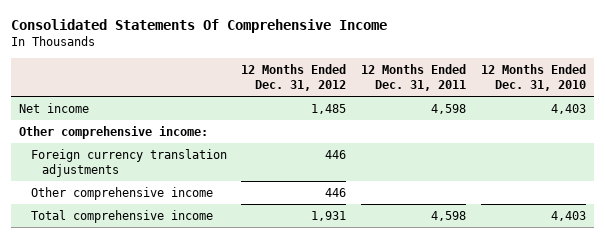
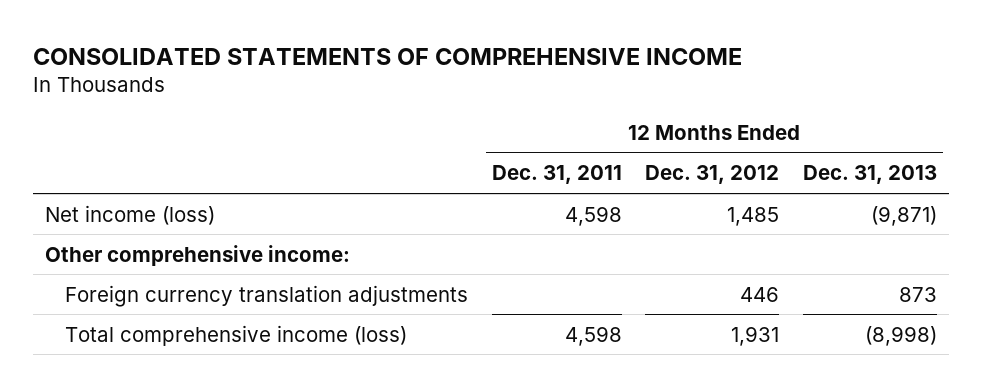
[11,18,388,33] Consolidated Statements Of Comprehensive Income -> [32,47,742,65] CONSOLIDATED STATEMENTS OF COMPREHENSIVE INCOME
[481,63,587,92] 12 Months Ended Dec. 31, 2010 -> none
none -> [802,165,937,185] Dec. 31, 2013
[18,102,89,113] Net income -> [44,204,215,225] Net income (loss)
[30,186,213,200] Other comprehensive income -> none
[30,209,213,223] Total comprehensive income -> [65,324,408,346] Total comprehensive income (loss)

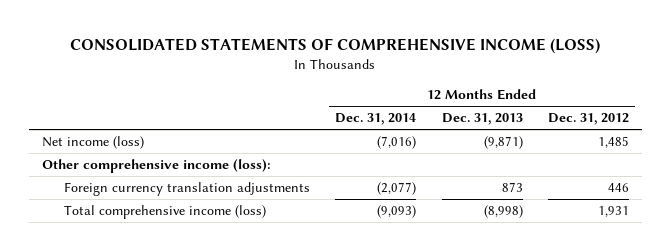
[32,47,742,65] CONSOLIDATED STATEMENTS OF COMPREHENSIVE INCOME -> [70,38,601,55] CONSOLIDATED STATEMENTS OF COMPREHENSIVE INCOME (LOSS)
[491,165,622,185] Dec. 31, 2011 -> none
none -> [335,113,417,126] Dec. 31, 2014
[44,244,350,266] Other comprehensive income: -> [41,159,271,174] Other comprehensive income (loss):

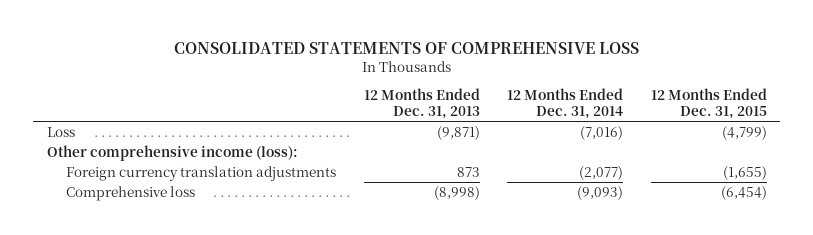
[70,38,601,55] CONSOLIDATED STATEMENTS OF COMPREHENSIVE INCOME (LOSS) -> [173,41,639,54] CONSOLIDATED STATEMENTS OF COMPREHENSIVE LOSS
[548,113,630,126] Dec. 31, 2012 -> none
none -> [650,88,767,120] 12 Months Ended Dec. 31, 2015
[41,136,144,150] Net income (loss) -> [46,126,75,137] Loss
[63,205,266,220] Total comprehensive income (loss) -> [66,185,196,201] Comprehensive loss

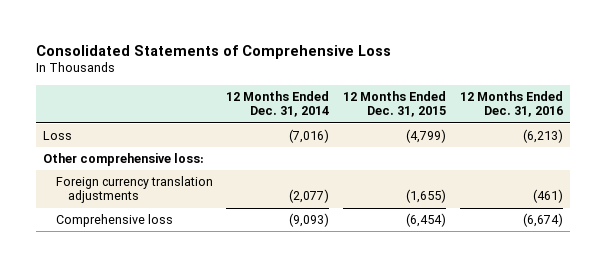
[173,41,639,54] CONSOLIDATED STATEMENTS OF COMPREHENSIVE LOSS -> [36,44,392,59] Consolidated Statements of Comprehensive Loss
[363,88,480,120] 12 Months Ended Dec. 31, 2013 -> none
none -> [459,90,563,118] 12 Months Ended Dec. 31, 2016
[46,144,298,161] Other comprehensive income (loss): -> [43,153,205,167] Other comprehensive loss:

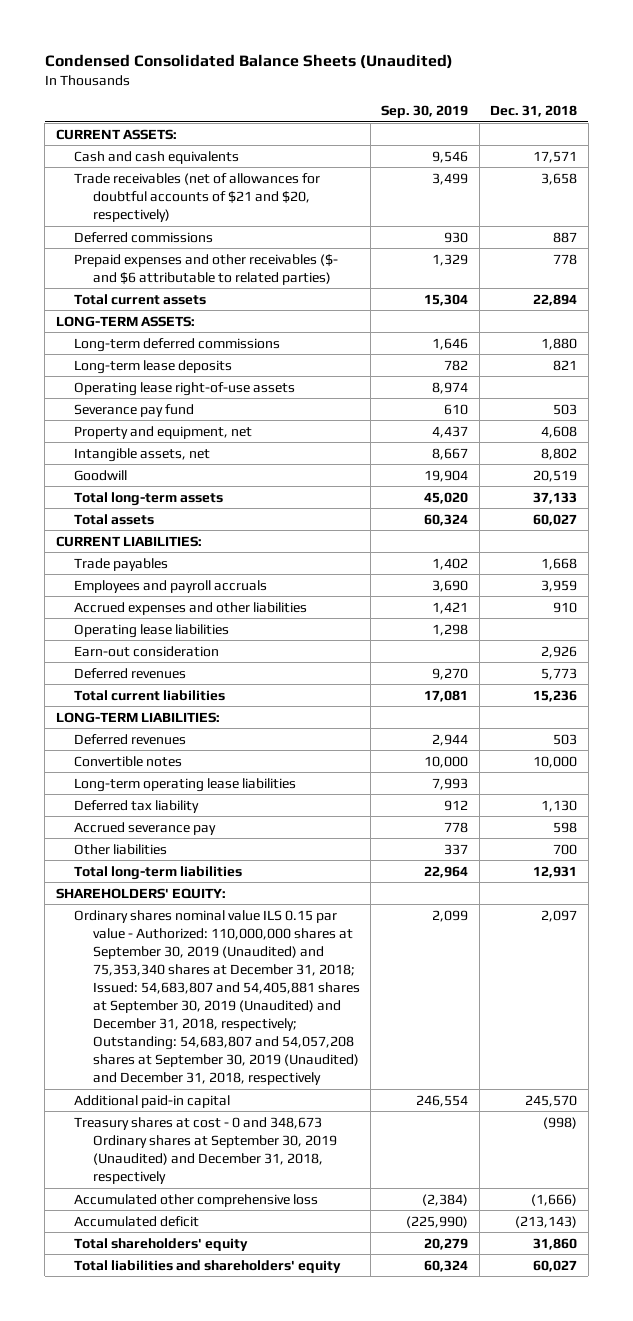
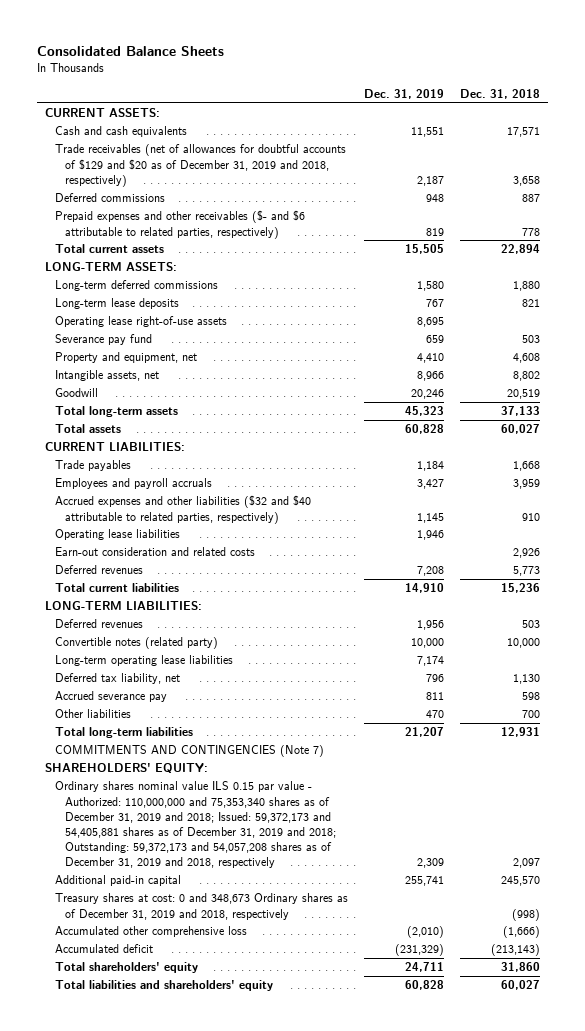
[44,54,453,70] Condensed Consolidated Balance Sheets (Unaudited) -> [36,45,224,56] Consolidated Balance Sheets
[381,105,469,119] Sep. 30, 2019 -> none
none -> [363,88,444,99] Dec. 31, 2019
[74,172,321,222] Trade receivables (net of allowances for doubtful accounts of $21 and $20, respectively) -> [54,144,346,187] Trade receivables (net of allowances for doubtful accounts of $129 and $20 as of December 31, 2019 and 2018, respectively)
[74,253,339,285] Prepaid expenses and other receivables ($- and $6 attributable to related parties) -> [54,210,305,239] Prepaid expenses and other receivables ($- and $6 attributable to related parties, respectively)
[74,601,308,615] Accrued expenses and other liabilities -> [54,495,311,524] Accrued expenses and other liabilities ($32 and $40 attributable to related parties, respectively)
[74,645,220,657] Earn-out consideration -> [54,547,255,557] Earn-out consideration and related costs
[74,755,183,767] Convertible notes -> [54,637,218,650] Convertible notes (related party)
[74,799,200,813] Deferred tax liability -> [54,673,180,685] Deferred tax liability, net
none -> [54,745,324,758] COMMITMENTS AND CONTINGENCIES (Note 7)
[74,909,360,1086] Ordinary shares nominal value ILS 0.15 par value - Authorized: 110,000,000 shares at September 30, 2019 (Unaudited) and 75,353,340 shares at December 31, 2018; Issued: 54,683,807 and 54,405,881 shares at September 30, 2019 (Unaudited) and December 31, 2018, respectively; Outstanding: 54,683,807 and 54,057,208 shares at September 30, 2019 (Unaudited) and December 31, 2018, respectively -> [54,781,336,868] Ordinary shares nominal value ILS 0.15 par value - Authorized: 110,000,000 and 75,353,340 shares as of December 31, 2019 and 2018; Issued: 59,372,173 and 54,405,881 shares as of December 31, 2019 and 2018; Outstanding: 59,372,173 and 54,057,208 shares as of December 31, 2019 and 2018, respectively
[74,1116,337,1184] Treasury shares at cost - 0 and 348,673 Ordinary shares at September 30, 2019 (Unaudited) and December 31, 2018, respectively -> [54,893,348,920] Treasury shares at cost: 0 and 348,673 Ordinary shares as of December 31, 2019 and 2018, respectively

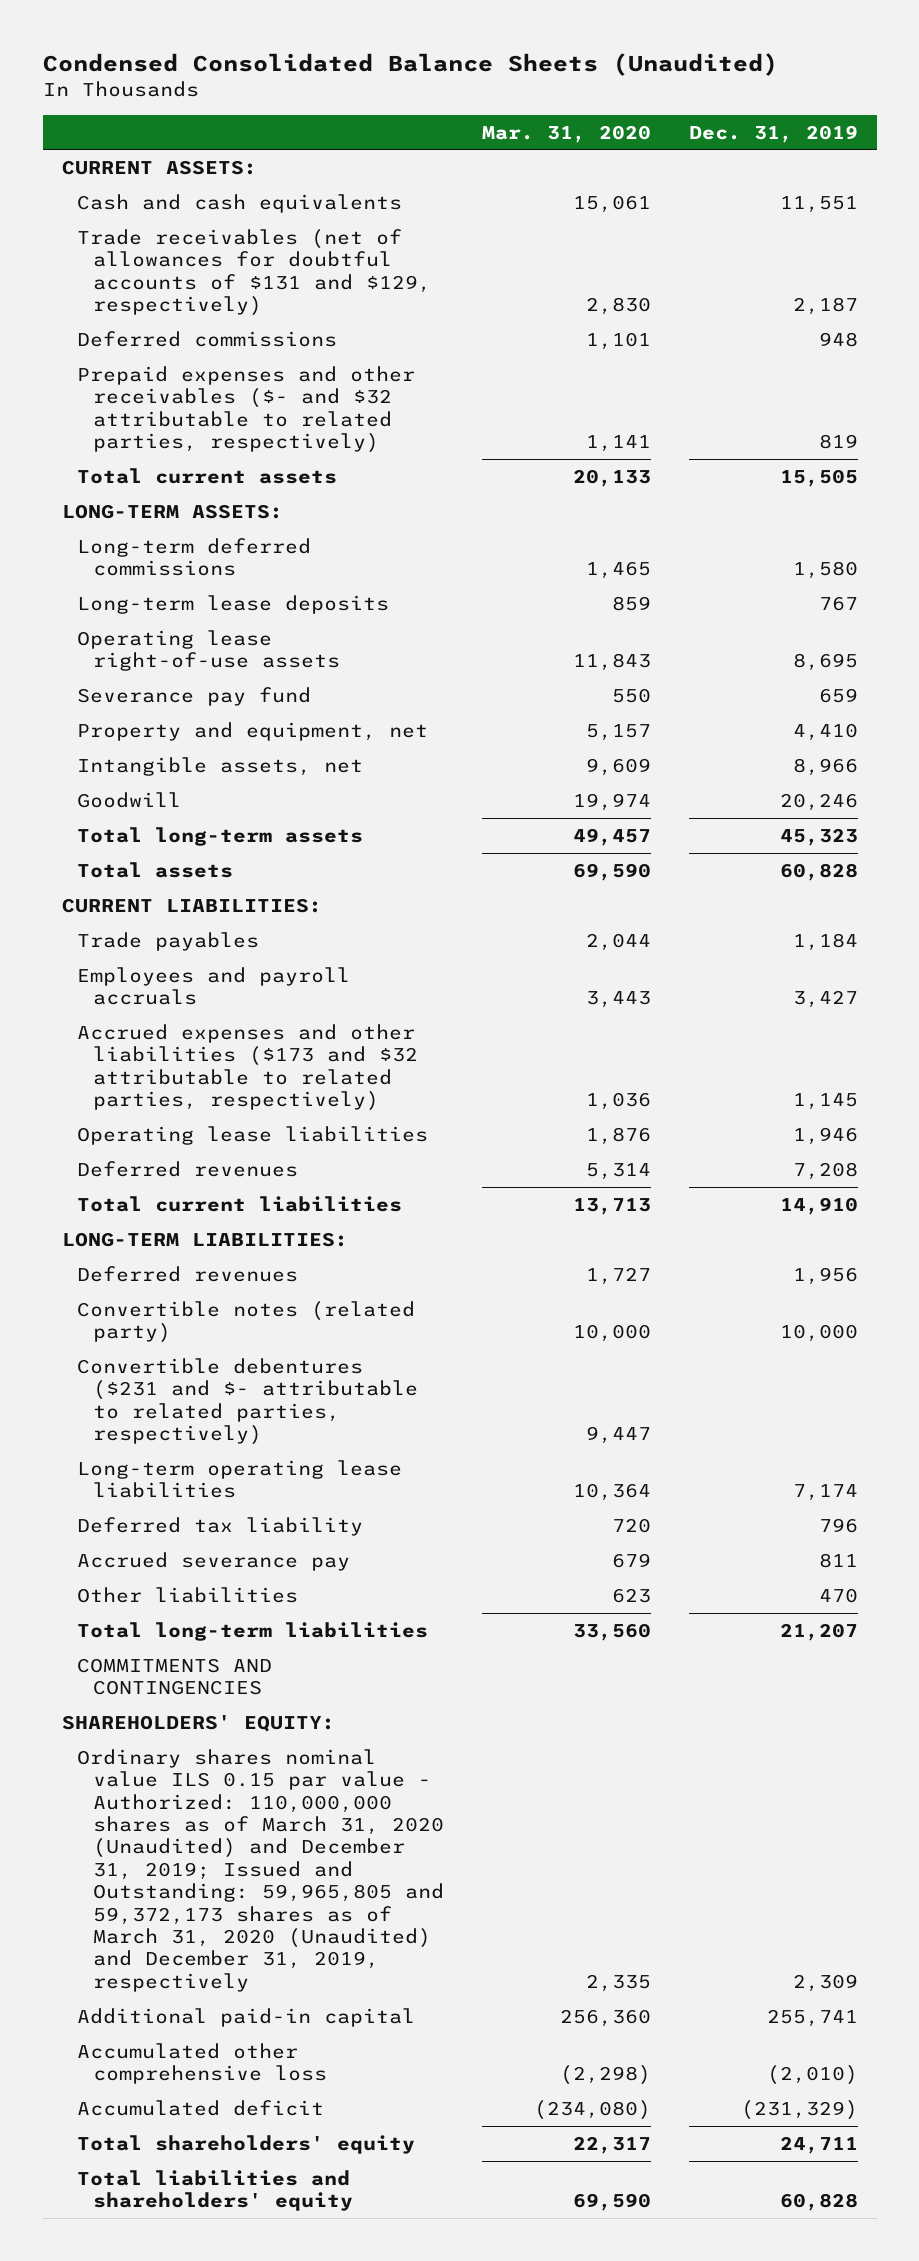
[36,45,224,56] Consolidated Balance Sheets -> [42,53,778,77] Condensed Consolidated Balance Sheets (Unaudited)
[460,88,541,99] Dec. 31, 2018 -> none
none -> [481,124,651,143] Mar. 31, 2020
[54,144,346,187] Trade receivables (net of allowances for doubtful accounts of $129 and $20 as of December 31, 2019 and 2018, respectively) -> [77,228,431,316] Trade receivables (net of allowances for doubtful accounts of $131 and $129, respectively)
[54,210,305,239] Prepaid expenses and other receivables ($- and $6 attributable to related parties, respectively) -> [77,365,416,453] Prepaid expenses and other receivables ($- and $32 attributable to related parties, respectively)
[54,495,311,524] Accrued expenses and other liabilities ($32 and $40 attributable to related parties, respectively) -> [77,1023,418,1111] Accrued expenses and other liabilities ($173 and $32 attributable to related parties, respectively)
[54,547,255,557] Earn-out consideration and related costs -> none
none -> [77,1357,418,1445] Convertible debentures ($231 and $- attributable to related parties, respectively)
[54,673,180,685] Deferred tax liability, net -> [77,1516,364,1536] Deferred tax liability
[54,745,324,758] COMMITMENTS AND CONTINGENCIES (Note 7) -> [77,1657,273,1696] COMMITMENTS AND CONTINGENCIES
[54,781,336,868] Ordinary shares nominal value ILS 0.15 par value - Authorized: 110,000,000 and 75,353,340 shares as of December 31, 2019 and 2018; Issued: 59,372,173 and 54,405,881 shares as of December 31, 2019 and 2018; Outstanding: 59,372,173 and 54,057,208 shares as of December 31, 2019 and 2018, respectively -> [77,1748,444,1992] Ordinary shares nominal value ILS 0.15 par value - Authorized: 110,000,000 shares as of March 31, 2020 (Unaudited) and December 31, 2019; Issued and Outstanding: 59,965,805 and 59,372,173 shares as of March 31, 2020 (Unaudited) and December 31, 2019, respectively
[54,893,348,920] Treasury shares at cost: 0 and 348,673 Ordinary shares as of December 31, 2019 and 2018, respectively -> none

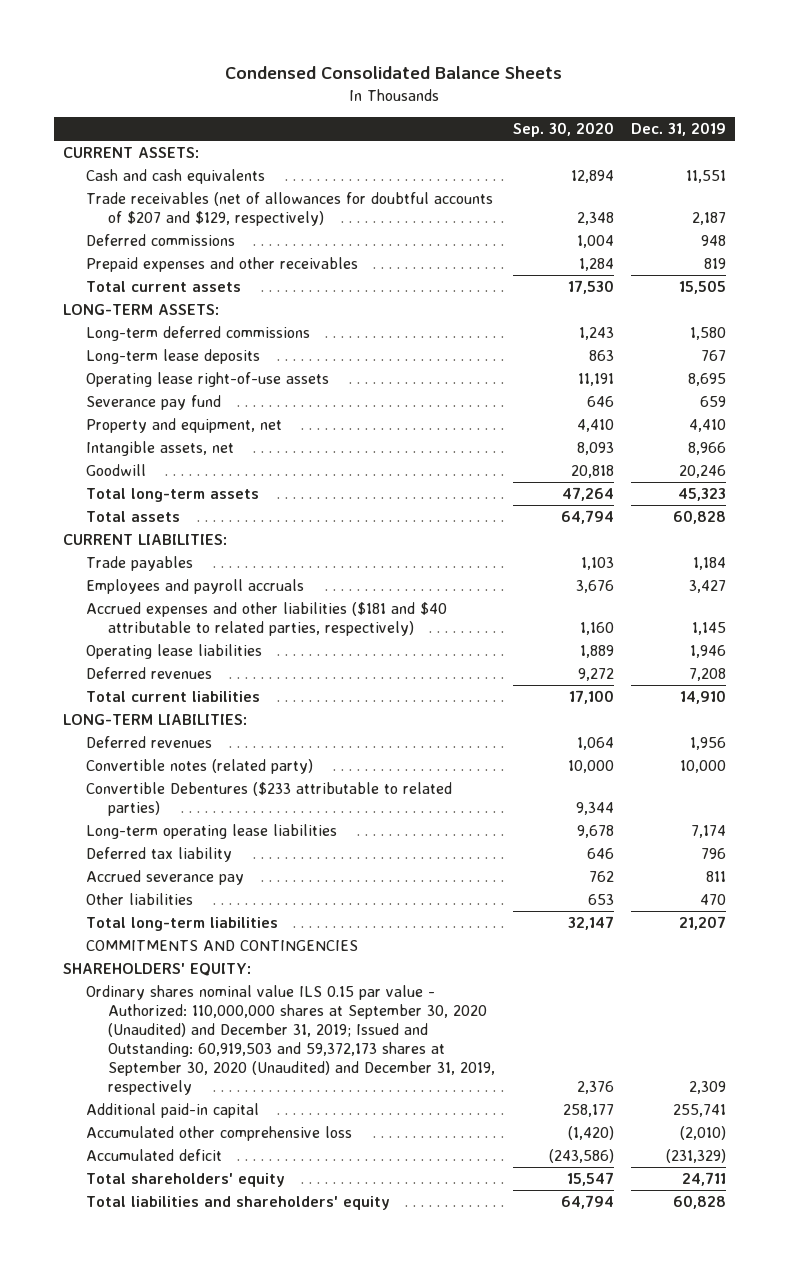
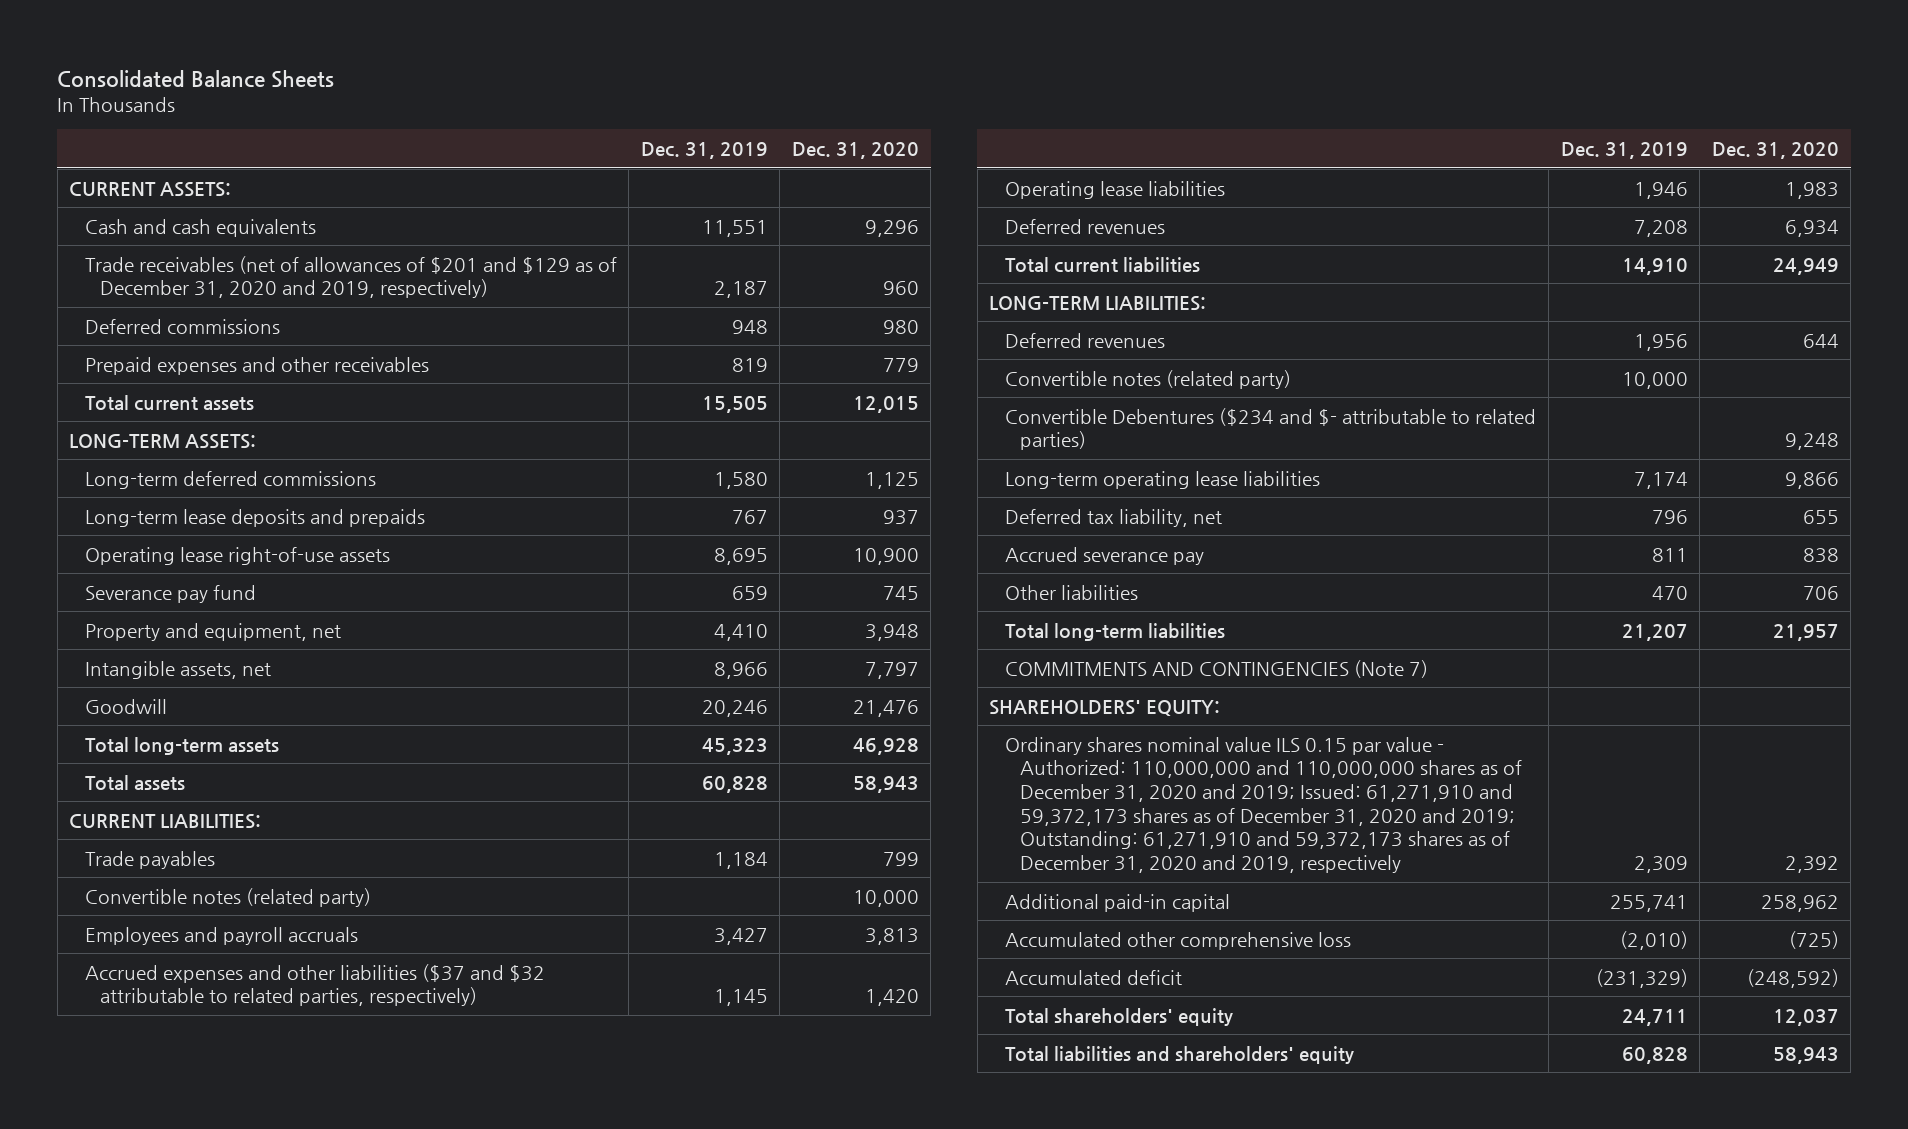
[225,66,563,80] Condensed Consolidated Balance Sheets -> [57,69,335,88] Consolidated Balance Sheets
[512,122,614,138] Sep. 30, 2020 -> none
none -> [791,141,919,159] Dec. 31, 2020
[85,192,493,227] Trade receivables (net of allowances for doubtful accounts of $207 and $129, respectively) -> [84,255,617,299] Trade receivables (net of allowances of $201 and $129 as of December 31, 2020 and 2019, respectively)
[85,349,260,365] Long-term lease deposits -> [84,508,425,527] Long-term lease deposits and prepaids
none -> [84,887,371,907] Convertible notes (related party)
[85,602,447,637] Accrued expenses and other liabilities ($181 and $40 attributable to related parties, respectively) -> [84,963,545,1007] Accrued expenses and other liabilities ($37 and $32 attributable to related parties, respectively)
[85,782,452,817] Convertible Debentures ($233 attributable to related parties) -> [1004,407,1536,451] Convertible Debentures ($234 and $- attributable to related parties)
[85,847,232,863] Deferred tax liability -> [1004,508,1222,527] Deferred tax liability, net
[85,940,358,952] COMMITMENTS AND CONTINGENCIES -> [1004,659,1428,678] COMMITMENTS AND CONTINGENCIES (Note 7)
[85,985,496,1096] Ordinary shares nominal value ILS 0.15 par value - Authorized: 110,000,000 shares at September 30, 2020 (Unaudited) and December 31, 2019; Issued and Outstanding: 60,919,503 and 59,372,173 shares at September 30, 2020 (Unaudited) and December 31, 2019, respectively -> [1004,736,1522,874] Ordinary shares nominal value ILS 0.15 par value - Authorized: 110,000,000 and 110,000,000 shares as of December 31, 2020 and 2019; Issued: 61,271,910 and 59,372,173 shares as of December 31, 2020 and 2019; Outstanding: 61,271,910 and 59,372,173 shares as of December 31, 2020 and 2019, respectively

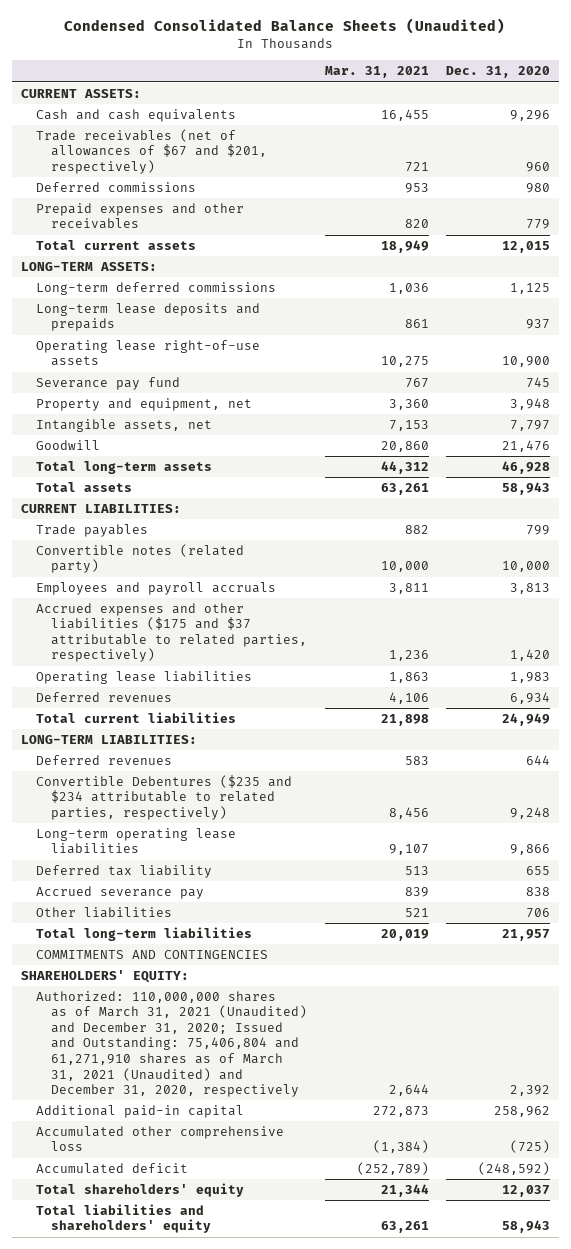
[57,69,335,88] Consolidated Balance Sheets -> [64,18,506,35] Condensed Consolidated Balance Sheets (Unaudited)
[640,141,768,159] Dec. 31, 2019 -> none
none -> [324,66,429,79] Mar. 31, 2021
[84,255,617,299] Trade receivables (net of allowances of $201 and $129 as of December 31, 2020 and 2019, respectively) -> [36,128,268,174] Trade receivables (net of allowances of $67 and $201, respectively)
[84,963,545,1007] Accrued expenses and other liabilities ($37 and $32 attributable to related parties, respectively) -> [36,602,308,663] Accrued expenses and other liabilities ($175 and $37 attributable to related parties, respectively)
[1004,369,1291,389] Convertible notes (related party) -> none
[1004,407,1536,451] Convertible Debentures ($234 and $- attributable to related parties) -> [36,774,293,820] Convertible Debentures ($235 and $234 attributable to related parties, respectively)
[1004,508,1222,527] Deferred tax liability, net -> [36,864,213,878] Deferred tax liability
[1004,659,1428,678] COMMITMENTS AND CONTINGENCIES (Note 7) -> [36,949,269,959] COMMITMENTS AND CONTINGENCIES
[1004,736,1522,874] Ordinary shares nominal value ILS 0.15 par value - Authorized: 110,000,000 and 110,000,000 shares as of December 31, 2020 and 2019; Issued: 61,271,910 and 59,372,173 shares as of December 31, 2020 and 2019; Outstanding: 61,271,910 and 59,372,173 shares as of December 31, 2020 and 2019, respectively -> [36,990,308,1098] Authorized: 110,000,000 shares as of March 31, 2021 (Unaudited) and December 31, 2020; Issued and Outstanding: 75,406,804 and 61,271,910 shares as of March 31, 2021 (Unaudited) and December 31, 2020, respectively

